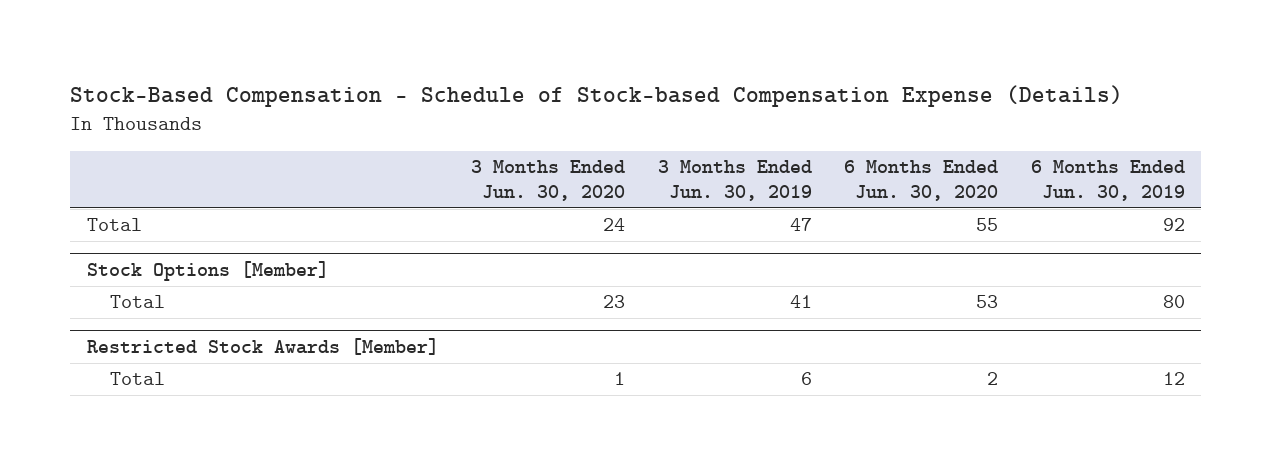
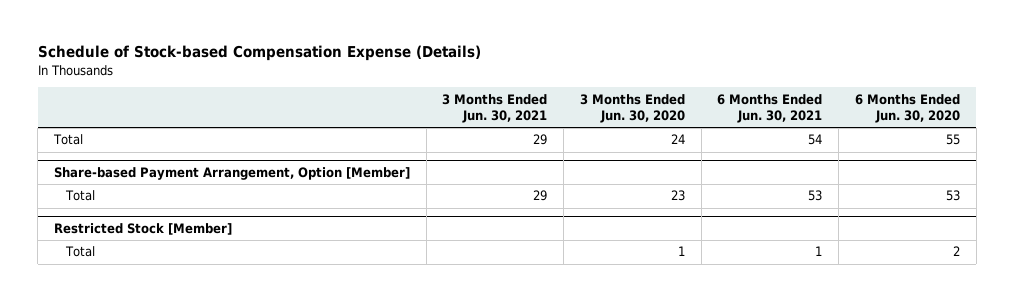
[70,85,1124,108] Stock-Based Compensation - Schedule of Stock-based Compensation Expense (Details) -> [37,45,481,62] Schedule of Stock-based Compensation Expense (Details)
[657,160,812,201] 3 Months Ended Jun. 30, 2019 -> none
[1030,160,1185,201] 6 Months Ended Jun. 30, 2019 -> none
none -> [442,93,548,123] 3 Months Ended Jun. 30, 2021
none -> [717,93,823,123] 6 Months Ended Jun. 30, 2021
[86,260,329,281] Stock Options [Member] -> [53,166,410,180] Share-based Payment Arrangement, Option [Member]
[86,337,439,355] Restricted Stock Awards [Member] -> [53,222,232,235] Restricted Stock [Member]

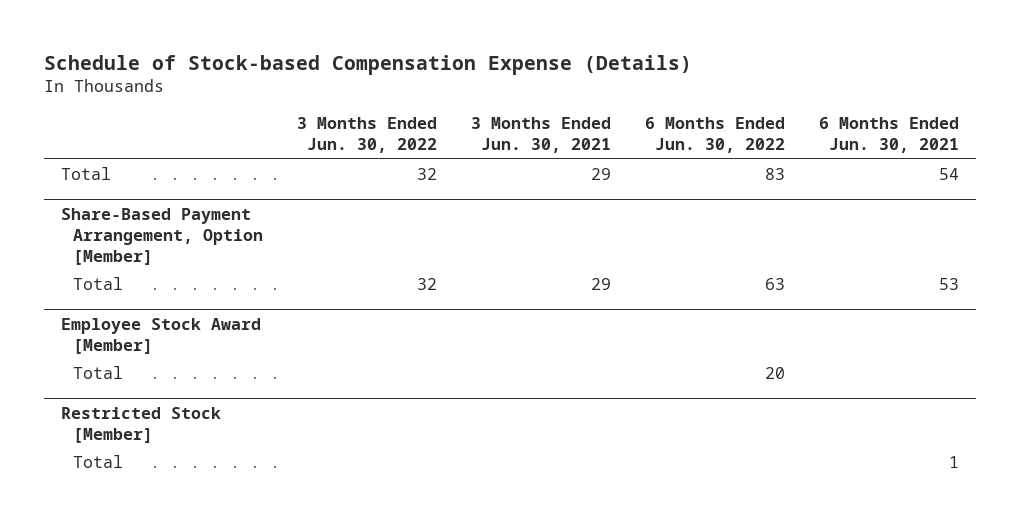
[579,93,685,123] 3 Months Ended Jun. 30, 2020 -> none
[854,93,960,123] 6 Months Ended Jun. 30, 2020 -> none
none -> [297,117,438,154] 3 Months Ended Jun. 30, 2022
none -> [645,117,786,154] 6 Months Ended Jun. 30, 2022
[53,166,410,180] Share-based Payment Arrangement, Option [Member] -> [60,207,264,265] Share-Based Payment Arrangement, Option [Member]
none -> [60,317,261,354] Employee Stock Award [Member]
none -> [73,366,124,380] Total

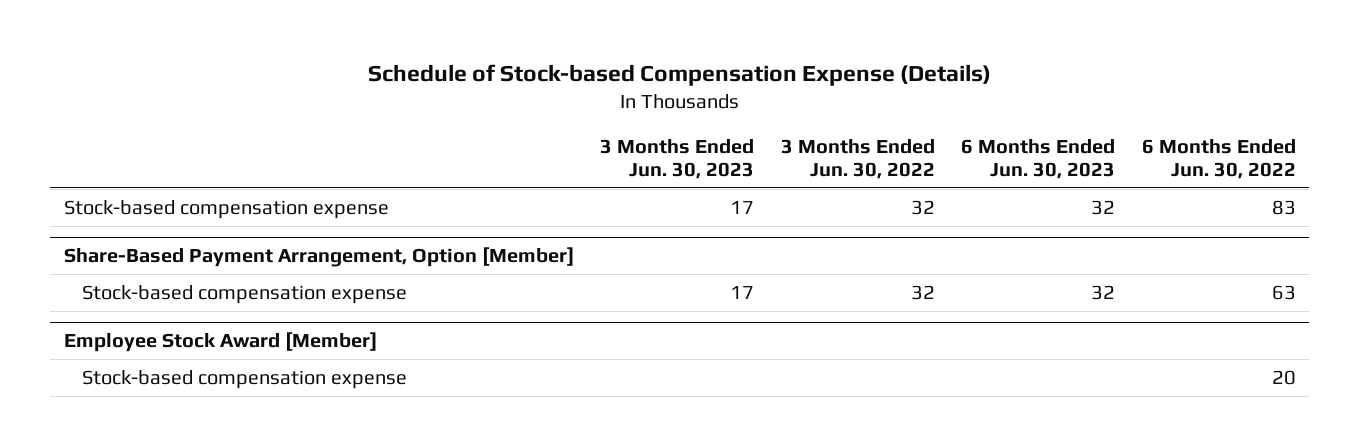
[471,117,612,154] 3 Months Ended Jun. 30, 2021 -> none
[818,117,959,154] 6 Months Ended Jun. 30, 2021 -> none
none -> [600,138,755,179] 3 Months Ended Jun. 30, 2023
none -> [961,138,1116,179] 6 Months Ended Jun. 30, 2023
[60,167,111,181] Total -> [63,199,389,219] Stock-based compensation expense
[73,277,124,291] Total -> [82,284,408,304] Stock-based compensation expense
[60,406,221,443] Restricted Stock [Member] -> none
[73,455,124,469] Total -> none
[73,366,124,380] Total -> [82,369,408,389] Stock-based compensation expense

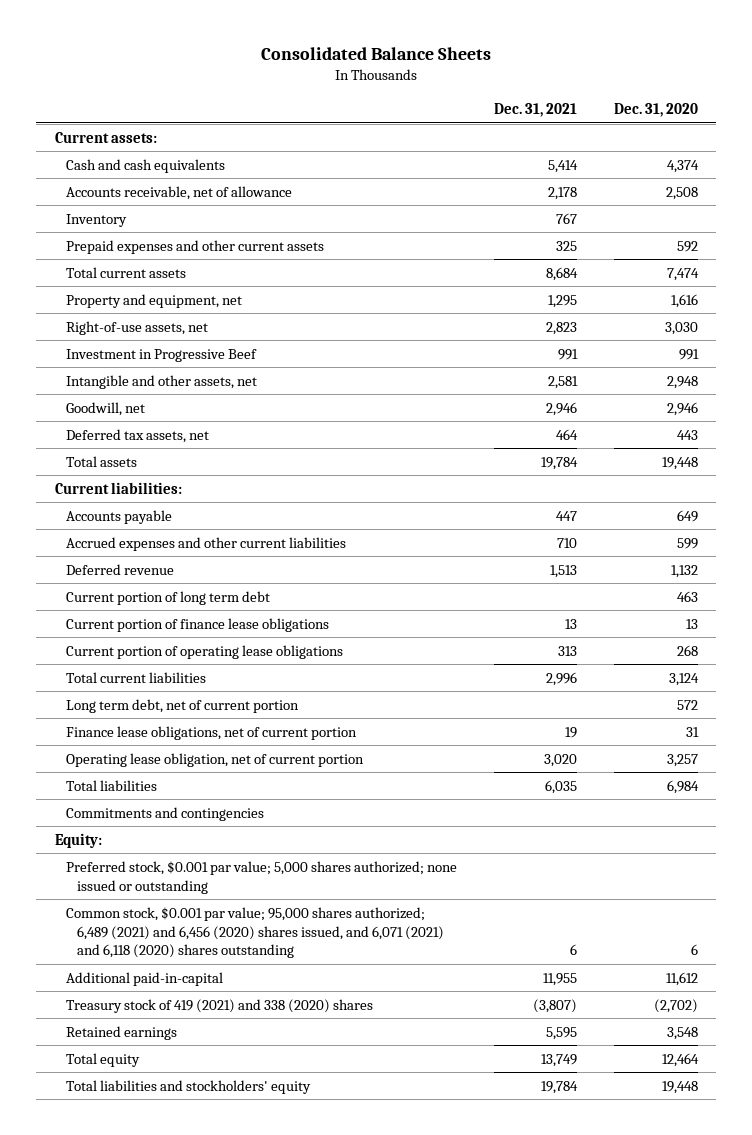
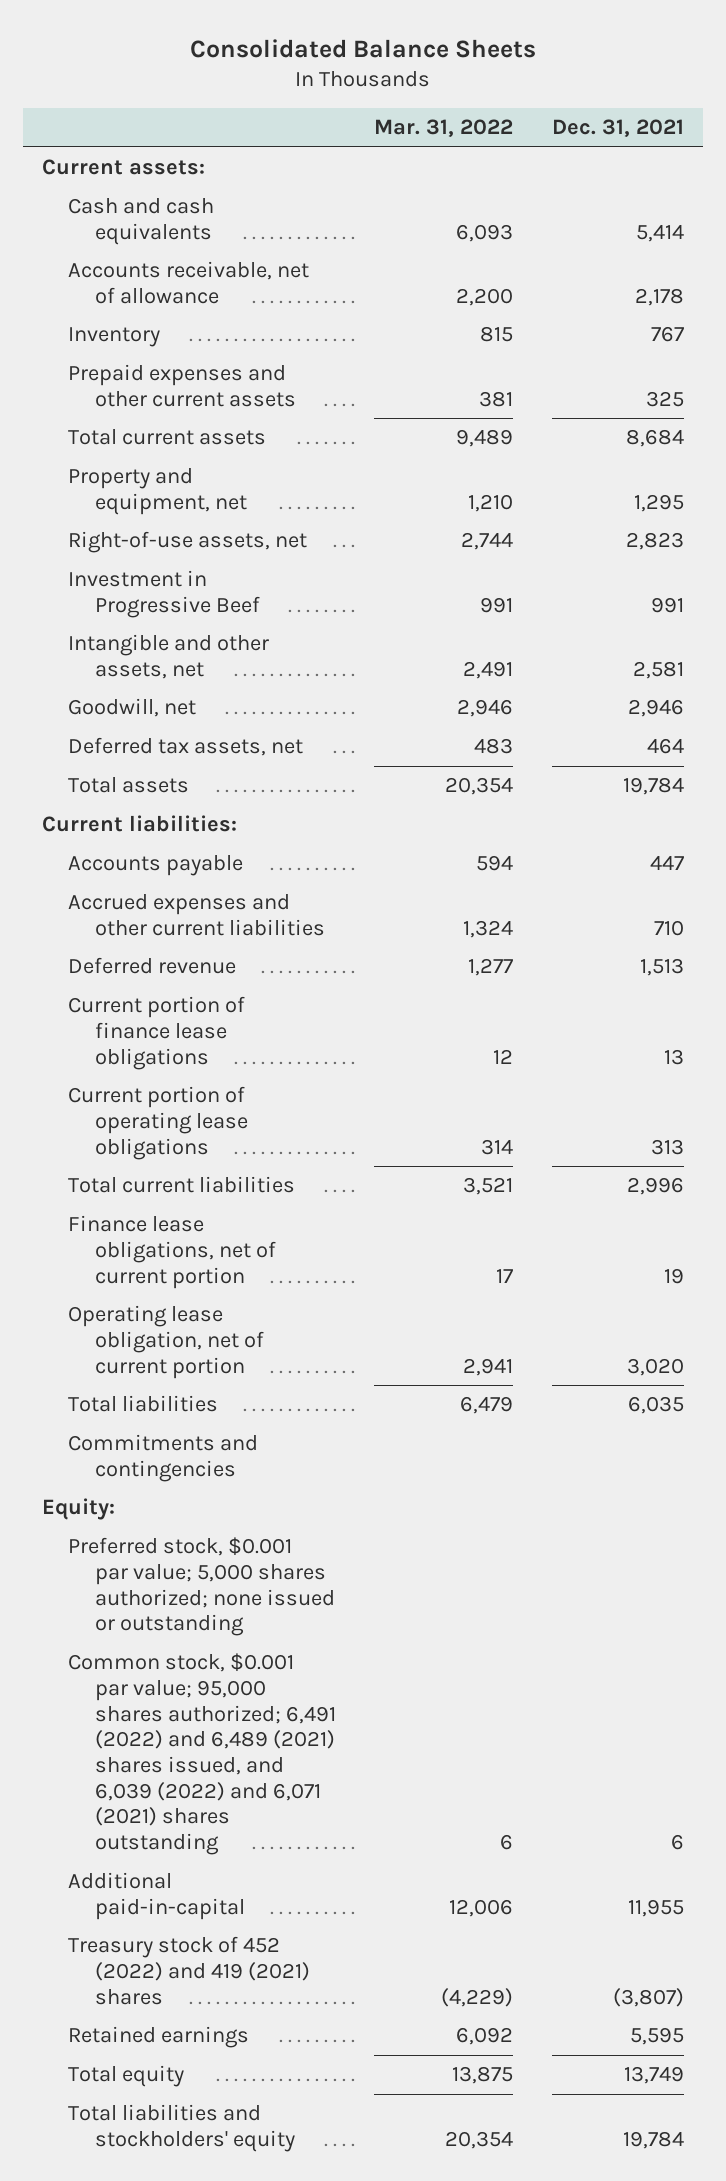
[613,103,698,118] Dec. 31, 2020 -> none
none -> [374,119,514,138] Mar. 31, 2022
[65,590,270,605] Current portion of long term debt -> none
[65,698,299,713] Long term debt, net of current portion -> none
[65,906,444,959] Common stock, $0.001 par value; 95,000 shares authorized; 6,489 (2021) and 6,456 (2020) shares issued, and 6,071 (2021) and 6,118 (2020) shares outstanding -> [68,1653,336,1856] Common stock, $0.001 par value; 95,000 shares authorized; 6,491 (2022) and 6,489 (2021) shares issued, and 6,039 (2022) and 6,071 (2021) shares outstanding
[65,998,373,1013] Treasury stock of 419 (2021) and 338 (2020) shares -> [68,1936,310,2005] Treasury stock of 452 (2022) and 419 (2021) shares

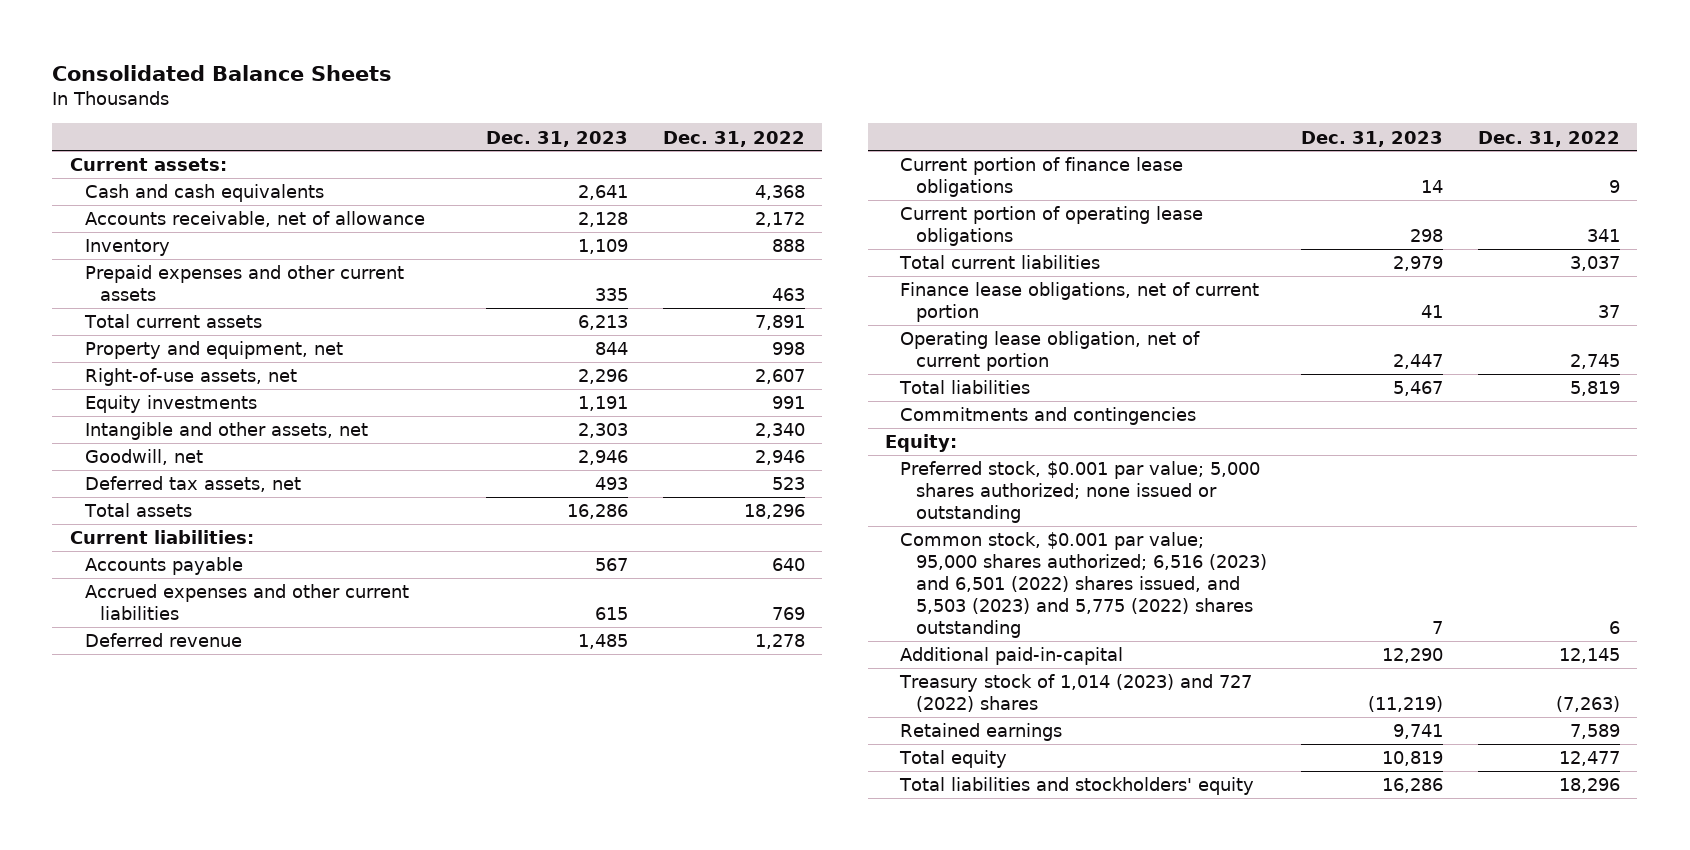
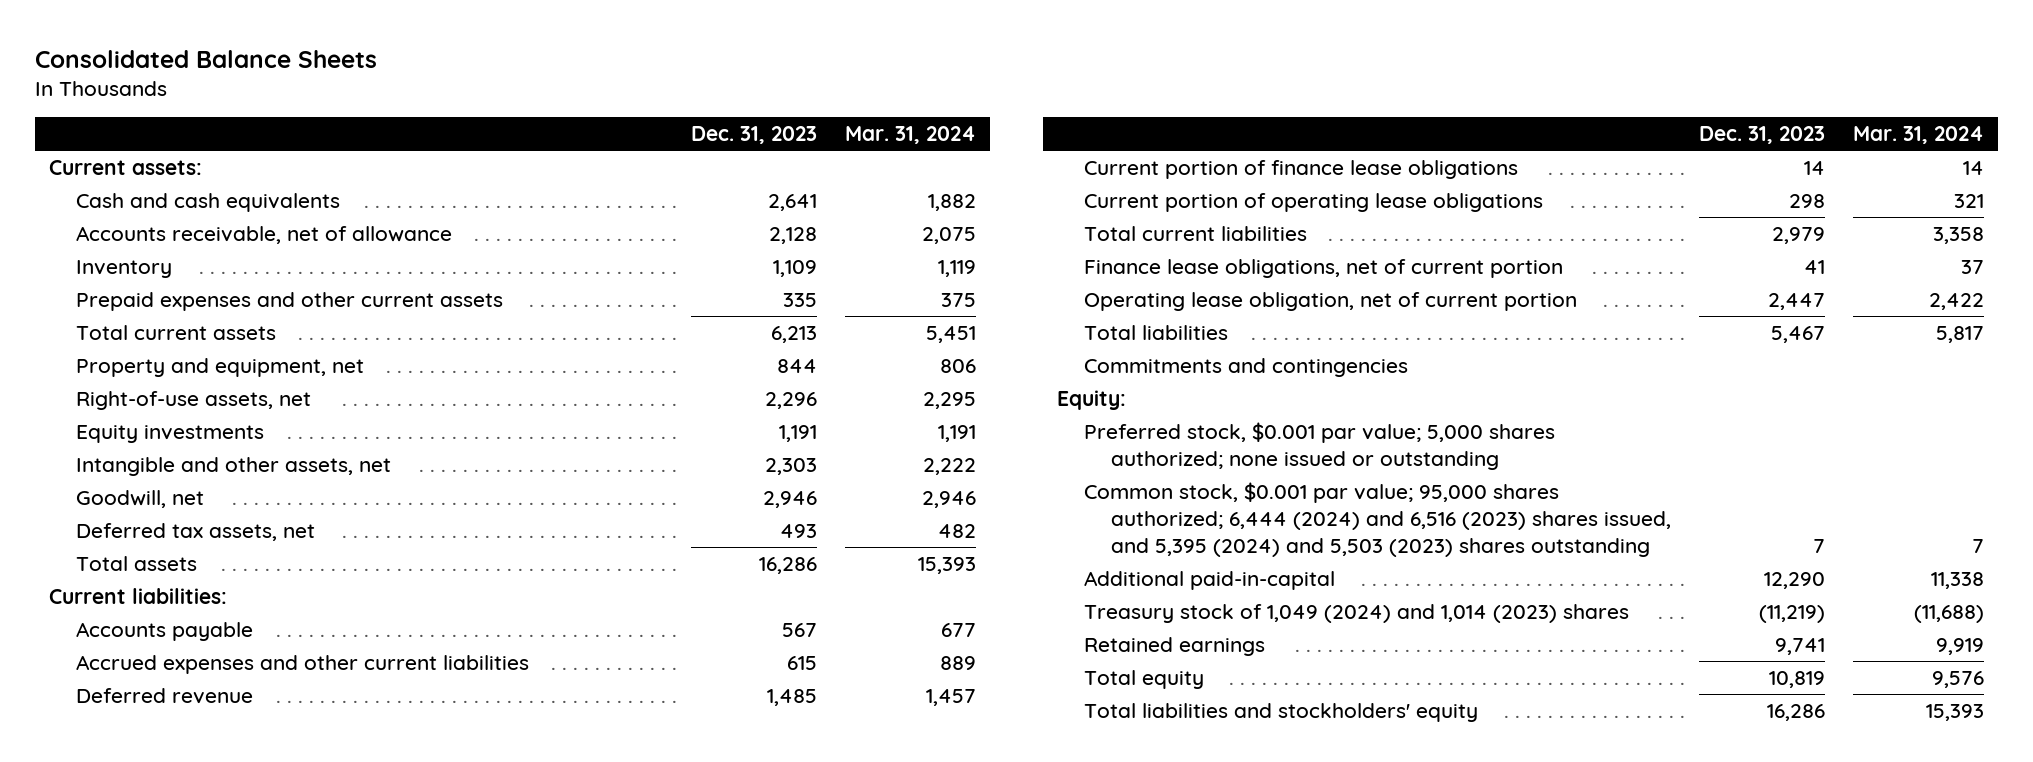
[662,130,805,147] Dec. 31, 2022 -> none
none -> [845,126,977,145] Mar. 31, 2024
[900,532,1267,638] Common stock, $0.001 par value; 95,000 shares authorized; 6,516 (2023) and 6,501 (2022) shares issued, and 5,503 (2023) and 5,775 (2022) shares outstanding -> [1083,481,1671,558] Common stock, $0.001 par value; 95,000 shares authorized; 6,444 (2024) and 6,516 (2023) shares issued, and 5,395 (2024) and 5,503 (2023) shares outstanding
[899,674,1253,713] Treasury stock of 1,014 (2023) and 727 (2022) shares -> [1083,603,1629,623] Treasury stock of 1,049 (2024) and 1,014 (2023) shares

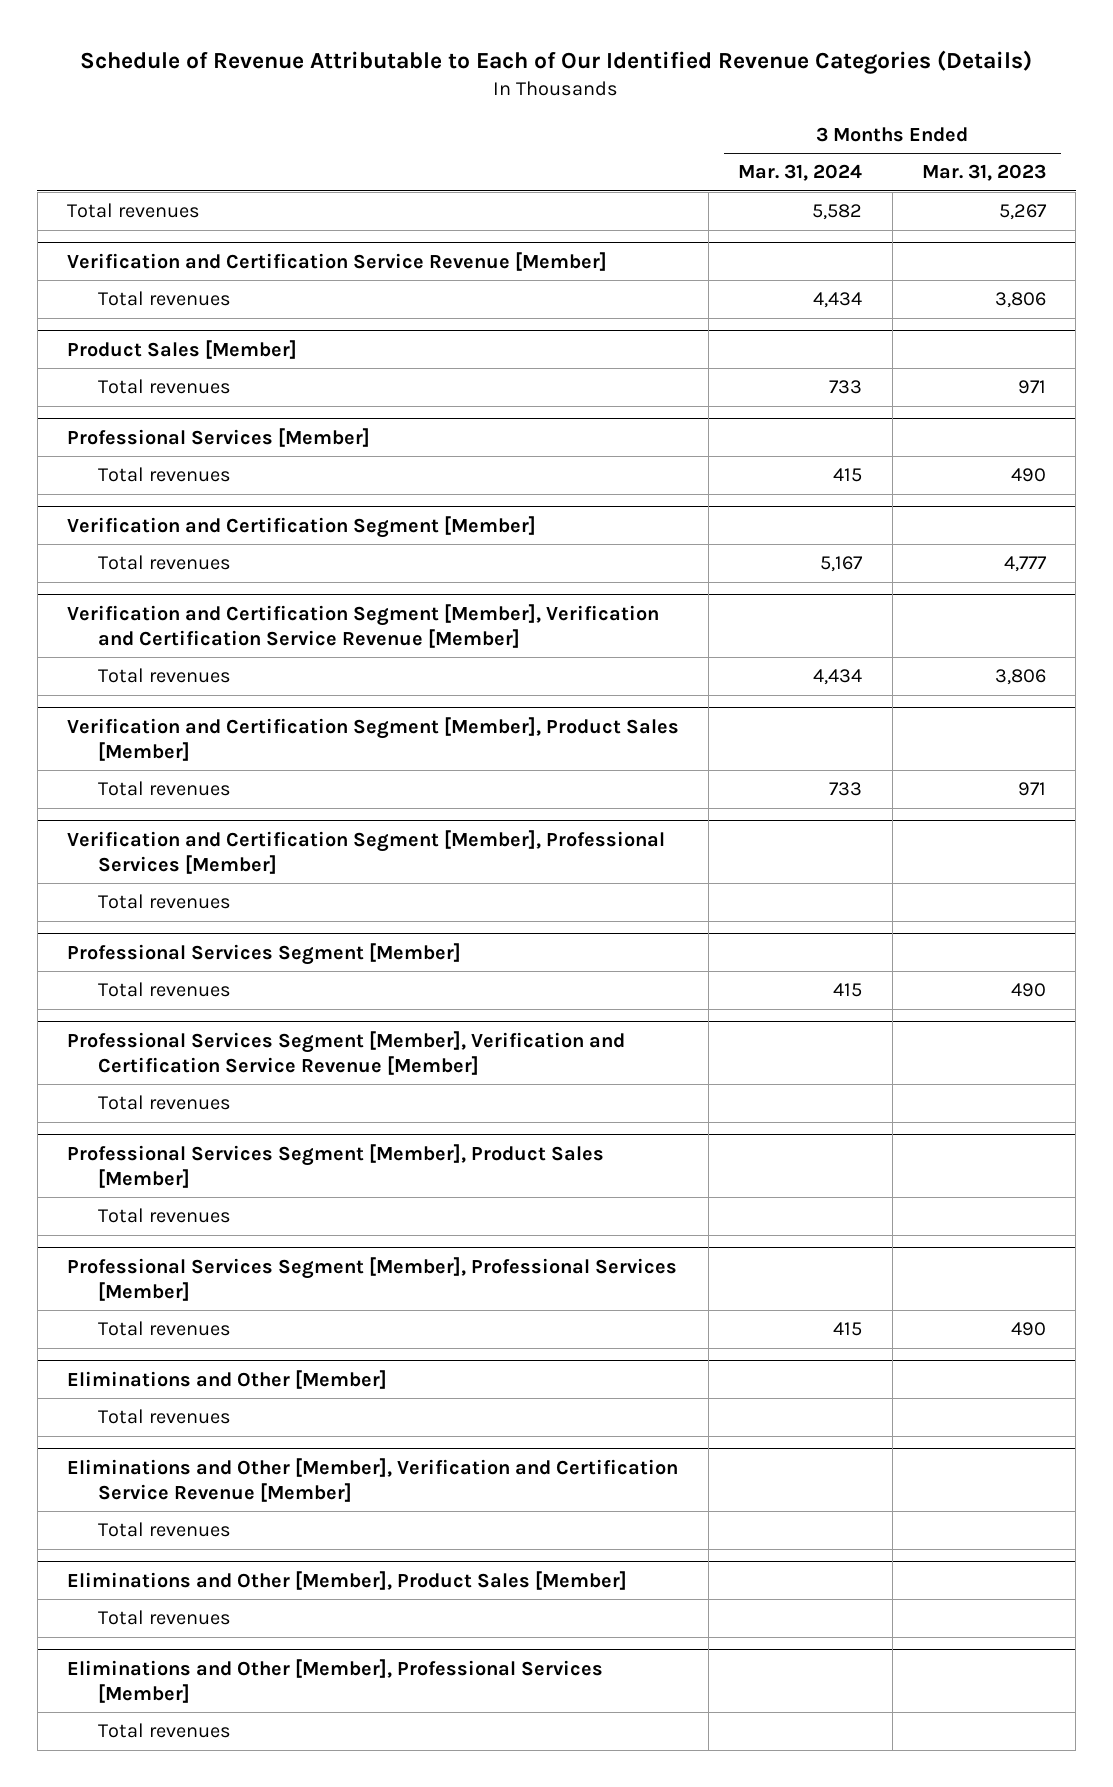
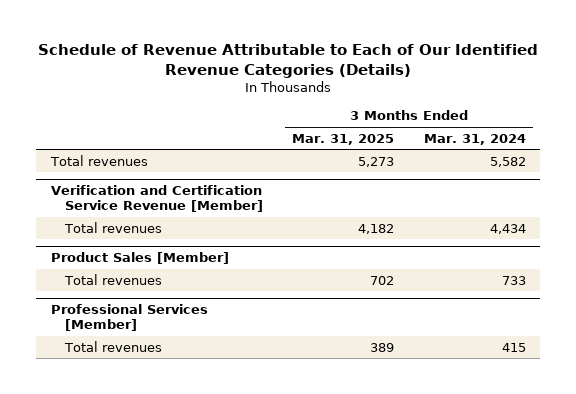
[922,164,1047,182] Mar. 31, 2023 -> none
none -> [292,133,395,145] Mar. 31, 2025
[66,515,536,538] Verification and Certification Segment [Member] -> none
[98,555,232,571] Total revenues -> none
[66,603,659,648] Verification and Certification Segment [Member], Verification and Certification Service Revenue [Member] -> none
[98,668,232,684] Total revenues -> none
[66,716,679,761] Verification and Certification Segment [Member], Product Sales [Member] -> none
[98,781,232,797] Total revenues -> none
[66,829,665,874] Verification and Certification Segment [Member], Professional Services [Member] -> none
[98,894,232,910] Total revenues -> none
[66,942,461,965] Professional Services Segment [Member] -> none
[98,982,232,998] Total revenues -> none
[66,1030,625,1075] Professional Services Segment [Member], Verification and Certification Service Revenue [Member] -> none
[98,1095,232,1111] Total revenues -> none
[66,1143,604,1188] Professional Services Segment [Member], Product Sales [Member] -> none
[98,1208,232,1224] Total revenues -> none
[66,1256,677,1301] Professional Services Segment [Member], Professional Services [Member] -> none
[98,1321,232,1337] Total revenues -> none
[66,1369,387,1389] Eliminations and Other [Member] -> none
[98,1409,232,1425] Total revenues -> none
[66,1457,678,1502] Eliminations and Other [Member], Verification and Certification Service Revenue [Member] -> none
[98,1522,232,1538] Total revenues -> none
[66,1570,627,1590] Eliminations and Other [Member], Product Sales [Member] -> none
[98,1610,232,1626] Total revenues -> none
[66,1658,603,1703] Eliminations and Other [Member], Professional Services [Member] -> none
[98,1723,232,1739] Total revenues -> none

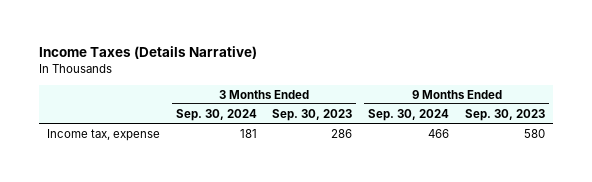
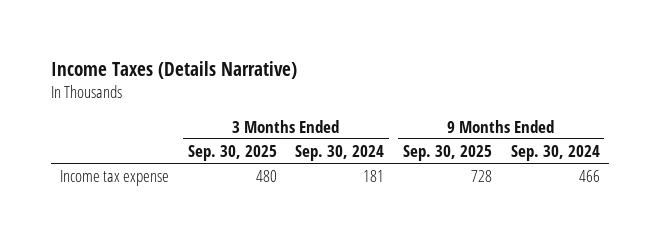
[272,108,353,121] Sep. 30, 2023 -> none
[465,108,546,121] Sep. 30, 2023 -> none
none -> [187,144,277,161] Sep. 30, 2025
none -> [403,144,493,161] Sep. 30, 2025
[46,128,160,141] Income tax, expense -> [60,169,170,186] Income tax expense

